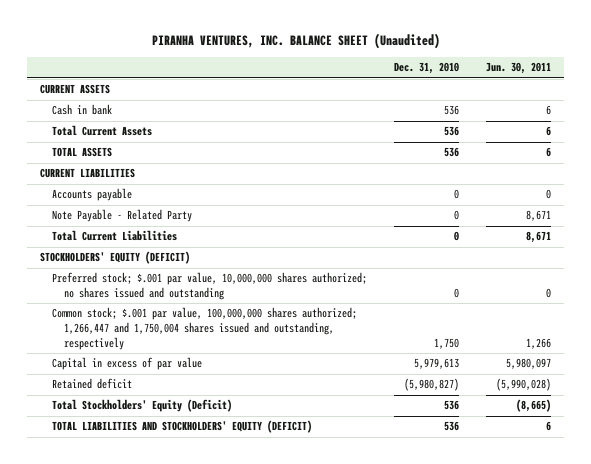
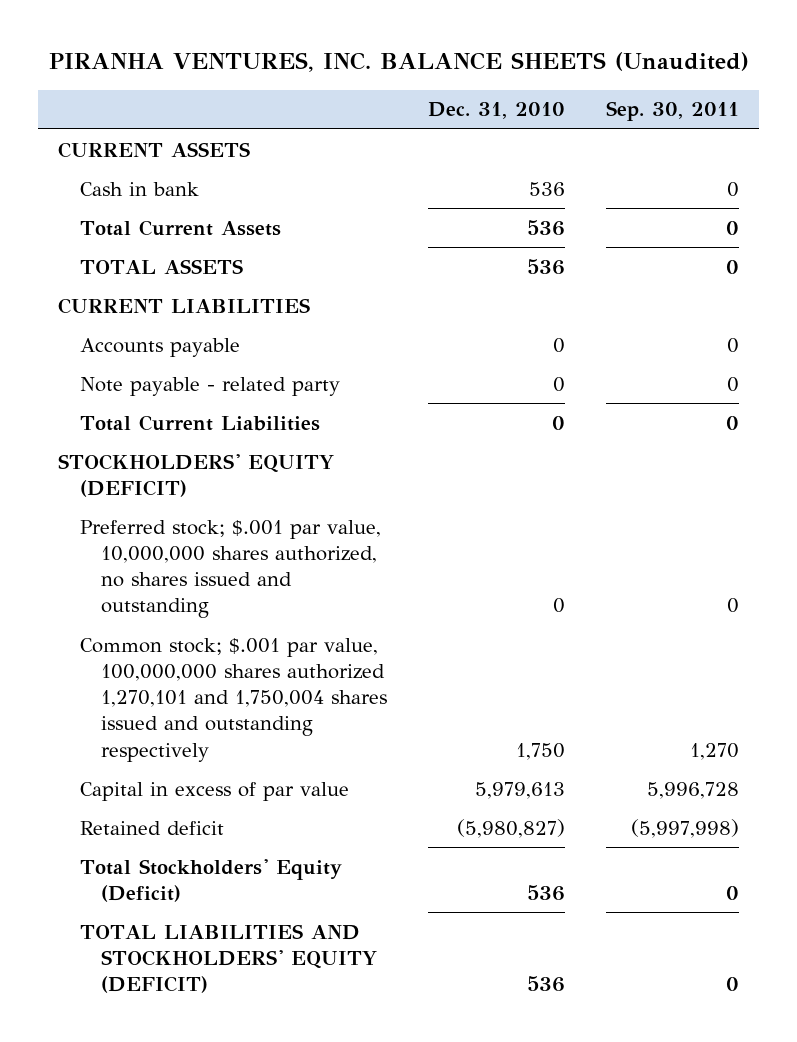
[151,33,440,50] PIRANHA VENTURES, INC. BALANCE SHEET (Unaudited) -> [48,52,749,73] PIRANHA VENTURES, INC. BALANCE SHEETS (Unaudited)
[485,62,551,75] Jun. 30, 2011 -> none
none -> [605,101,739,122] Sep. 30, 2011
[52,209,193,223] Note Payable - Related Party -> [79,376,340,396] Note payable - related party
[52,272,368,300] Preferred stock; $.001 par value, 10,000,000 shares authorized; no shares issued and outstanding -> [79,519,381,619] Preferred stock; $.001 par value, 10,000,000 shares authorized, no shares issued and outstanding
[52,307,358,350] Common stock; $.001 par value, 100,000,000 shares authorized; 1,266,447 and 1,750,004 shares issued and outstanding, respectively -> [79,637,387,762] Common stock; $.001 par value, 100,000,000 shares authorized 1,270,101 and 1,750,004 shares issued and outstanding respectively

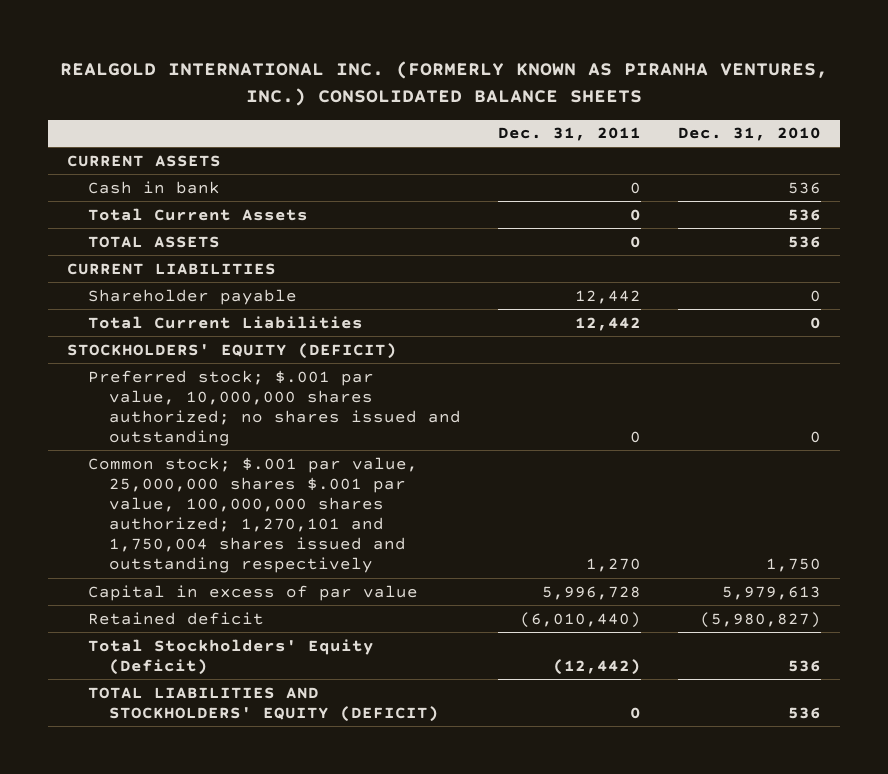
[48,52,749,73] PIRANHA VENTURES, INC. BALANCE SHEETS (Unaudited) -> [60,61,829,107] REALGOLD INTERNATIONAL INC. (FORMERLY KNOWN AS PIRANHA VENTURES, INC.) CONSOLIDATED BALANCE SHEETS
[605,101,739,122] Sep. 30, 2011 -> none
none -> [498,127,642,142] Dec. 31, 2011
[79,337,240,357] Accounts payable -> none
[79,376,340,396] Note payable - related party -> [87,288,297,305] Shareholder payable
[79,519,381,619] Preferred stock; $.001 par value, 10,000,000 shares authorized, no shares issued and outstanding -> [87,369,462,447] Preferred stock; $.001 par value, 10,000,000 shares authorized; no shares issued and outstanding
[79,637,387,762] Common stock; $.001 par value, 100,000,000 shares authorized 1,270,101 and 1,750,004 shares issued and outstanding respectively -> [87,456,418,574] Common stock; $.001 par value, 25,000,000 shares $.001 par value, 100,000,000 shares authorized; 1,270,101 and 1,750,004 shares issued and outstanding respectively

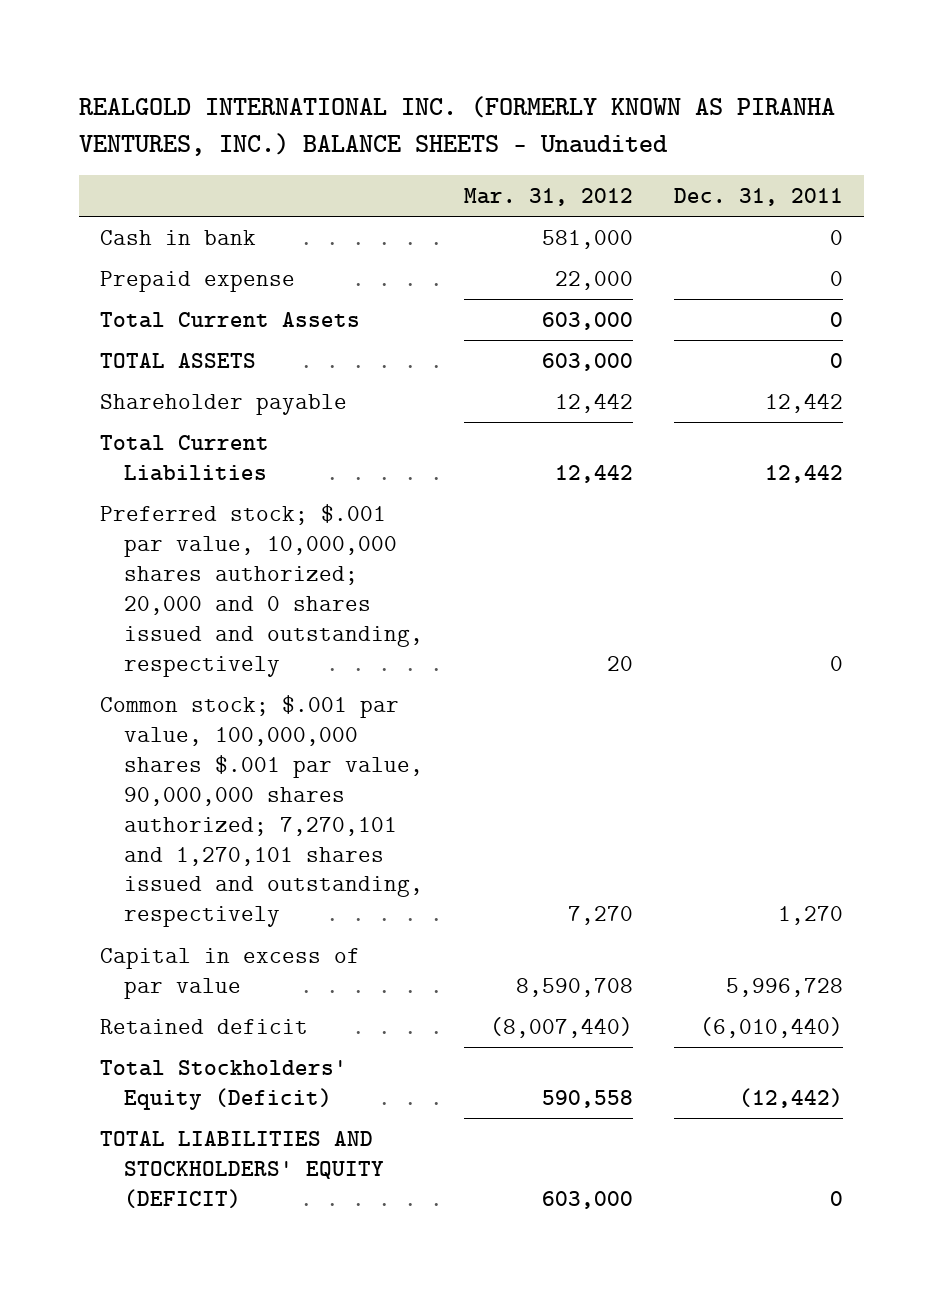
[60,61,829,107] REALGOLD INTERNATIONAL INC. (FORMERLY KNOWN AS PIRANHA VENTURES, INC.) CONSOLIDATED BALANCE SHEETS -> [78,96,835,156] REALGOLD INTERNATIONAL INC. (FORMERLY KNOWN AS PIRANHA VENTURES, INC.) BALANCE SHEETS - Unaudited
[678,127,822,142] Dec. 31, 2010 -> none
none -> [464,187,634,206] Mar. 31, 2012
[66,154,221,167] CURRENT ASSETS -> none
none -> [99,270,295,292] Prepaid expense
[66,262,276,275] CURRENT LIABILITIES -> none
[66,342,397,359] STOCKHOLDERS' EQUITY (DEFICIT) -> none
[87,369,462,447] Preferred stock; $.001 par value, 10,000,000 shares authorized; no shares issued and outstanding -> [99,503,423,677] Preferred stock; $.001 par value, 10,000,000 shares authorized; 20,000 and 0 shares issued and outstanding, respectively
[87,456,418,574] Common stock; $.001 par value, 25,000,000 shares $.001 par value, 100,000,000 shares authorized; 1,270,101 and 1,750,004 shares issued and outstanding respectively -> [99,694,423,928] Common stock; $.001 par value, 100,000,000 shares $.001 par value, 90,000,000 shares authorized; 7,270,101 and 1,270,101 shares issued and outstanding, respectively

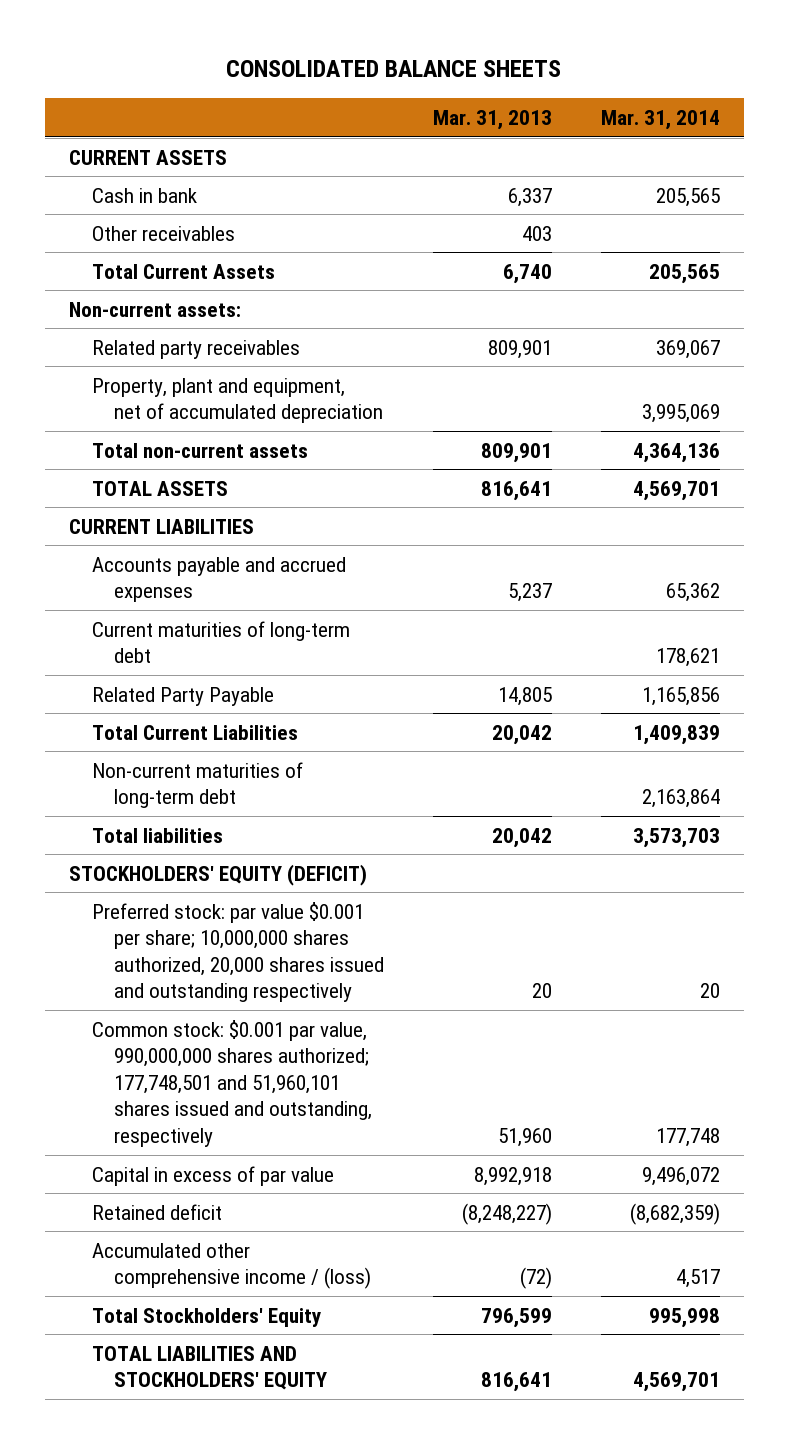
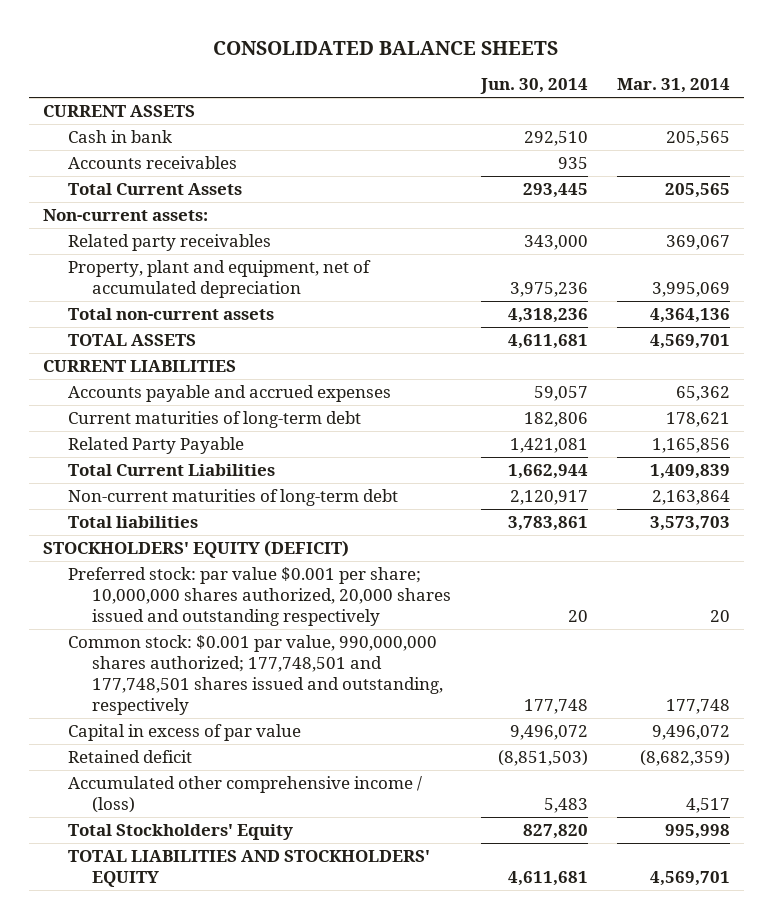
[432,110,552,131] Mar. 31, 2013 -> none
none -> [479,78,588,95] Jun. 30, 2014
[91,225,235,241] Other receivables -> none
none -> [67,156,237,170] Accounts receivables
[91,1019,373,1148] Common stock: $0.001 par value, 990,000,000 shares authorized; 177,748,501 and 51,960,101 shares issued and outstanding, respectively -> [67,635,444,715] Common stock: $0.001 par value, 990,000,000 shares authorized; 177,748,501 and 177,748,501 shares issued and outstanding, respectively

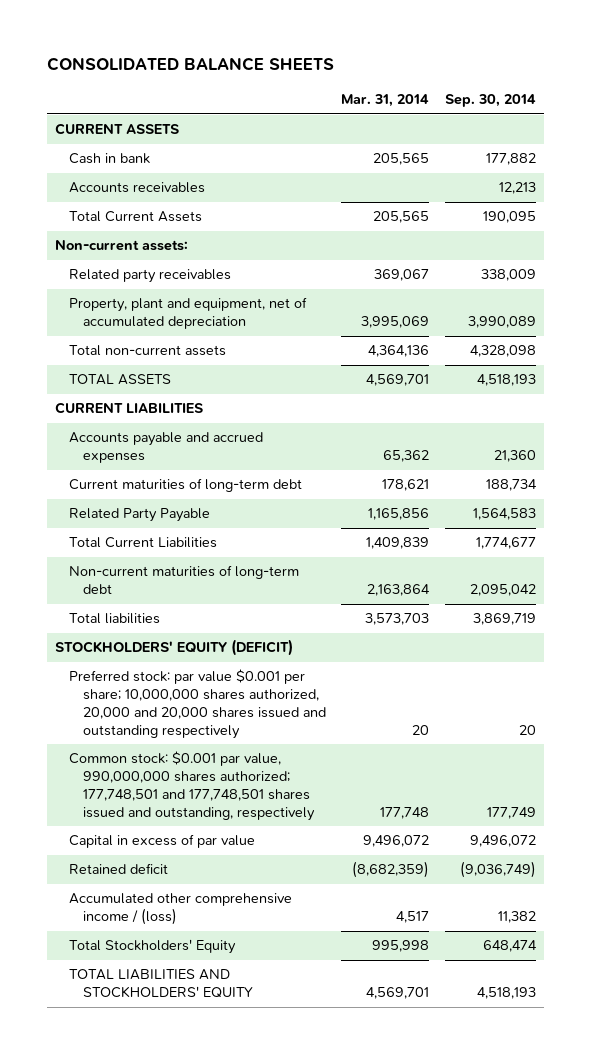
[479,78,588,95] Jun. 30, 2014 -> none
none -> [445,94,537,108] Sep. 30, 2014
[67,567,452,626] Preferred stock: par value $0.001 per share; 10,000,000 shares authorized, 20,000 shares issued and outstanding respectively -> [68,669,326,740] Preferred stock: par value $0.001 per share; 10,000,000 shares authorized, 20,000 and 20,000 shares issued and outstanding respectively

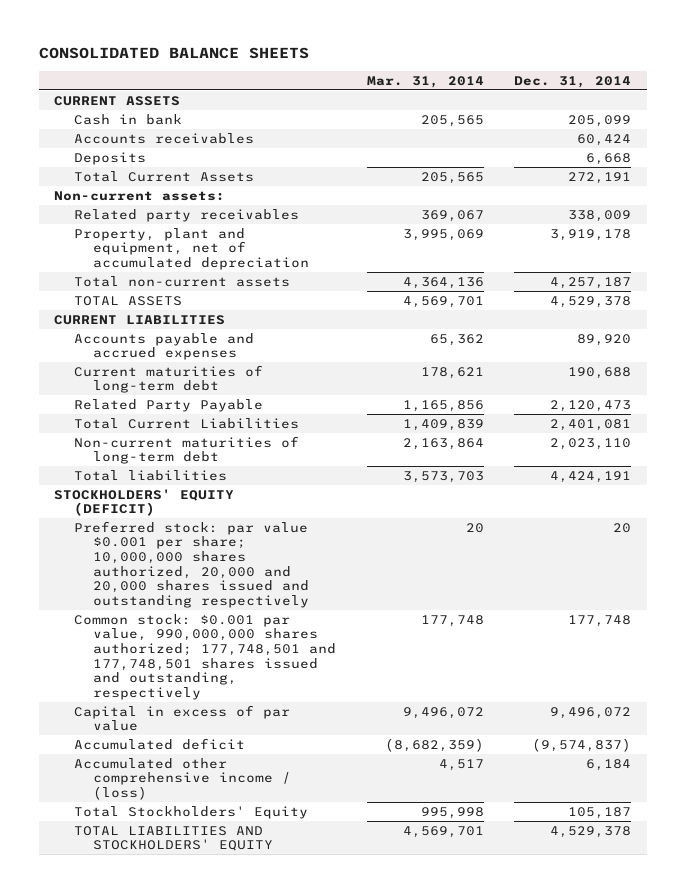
[445,94,537,108] Sep. 30, 2014 -> none
none -> [514,75,632,88] Dec. 31, 2014
none -> [73,151,146,165] Deposits
[68,863,168,875] Retained deficit -> [73,737,245,750] Accumulated deficit

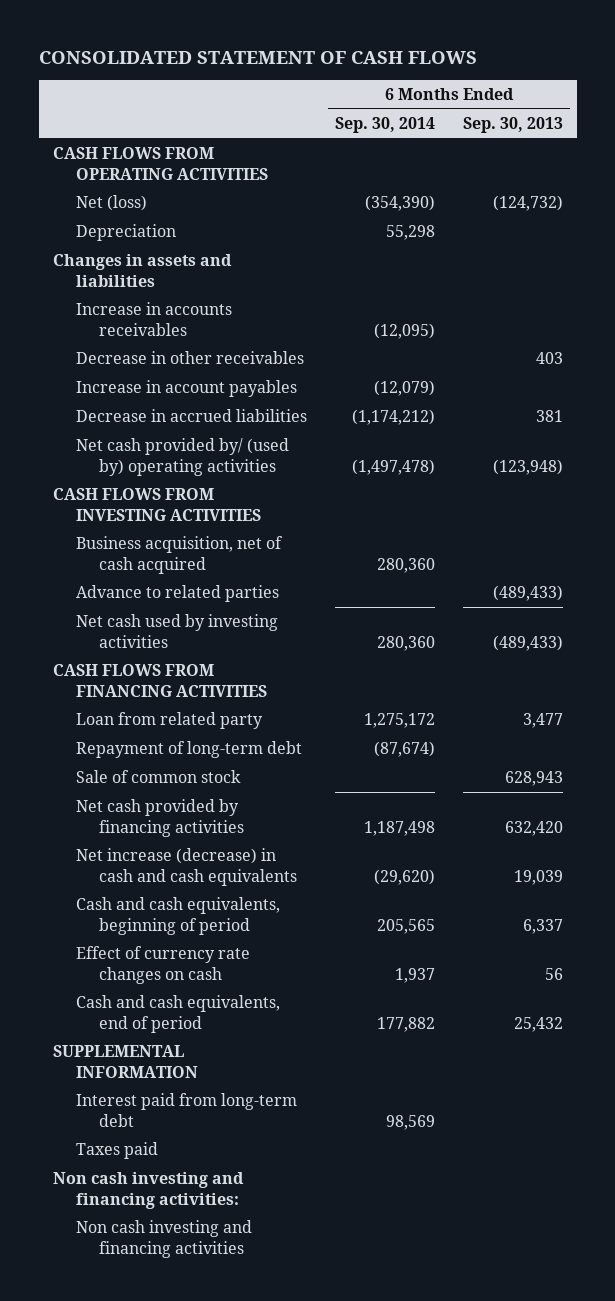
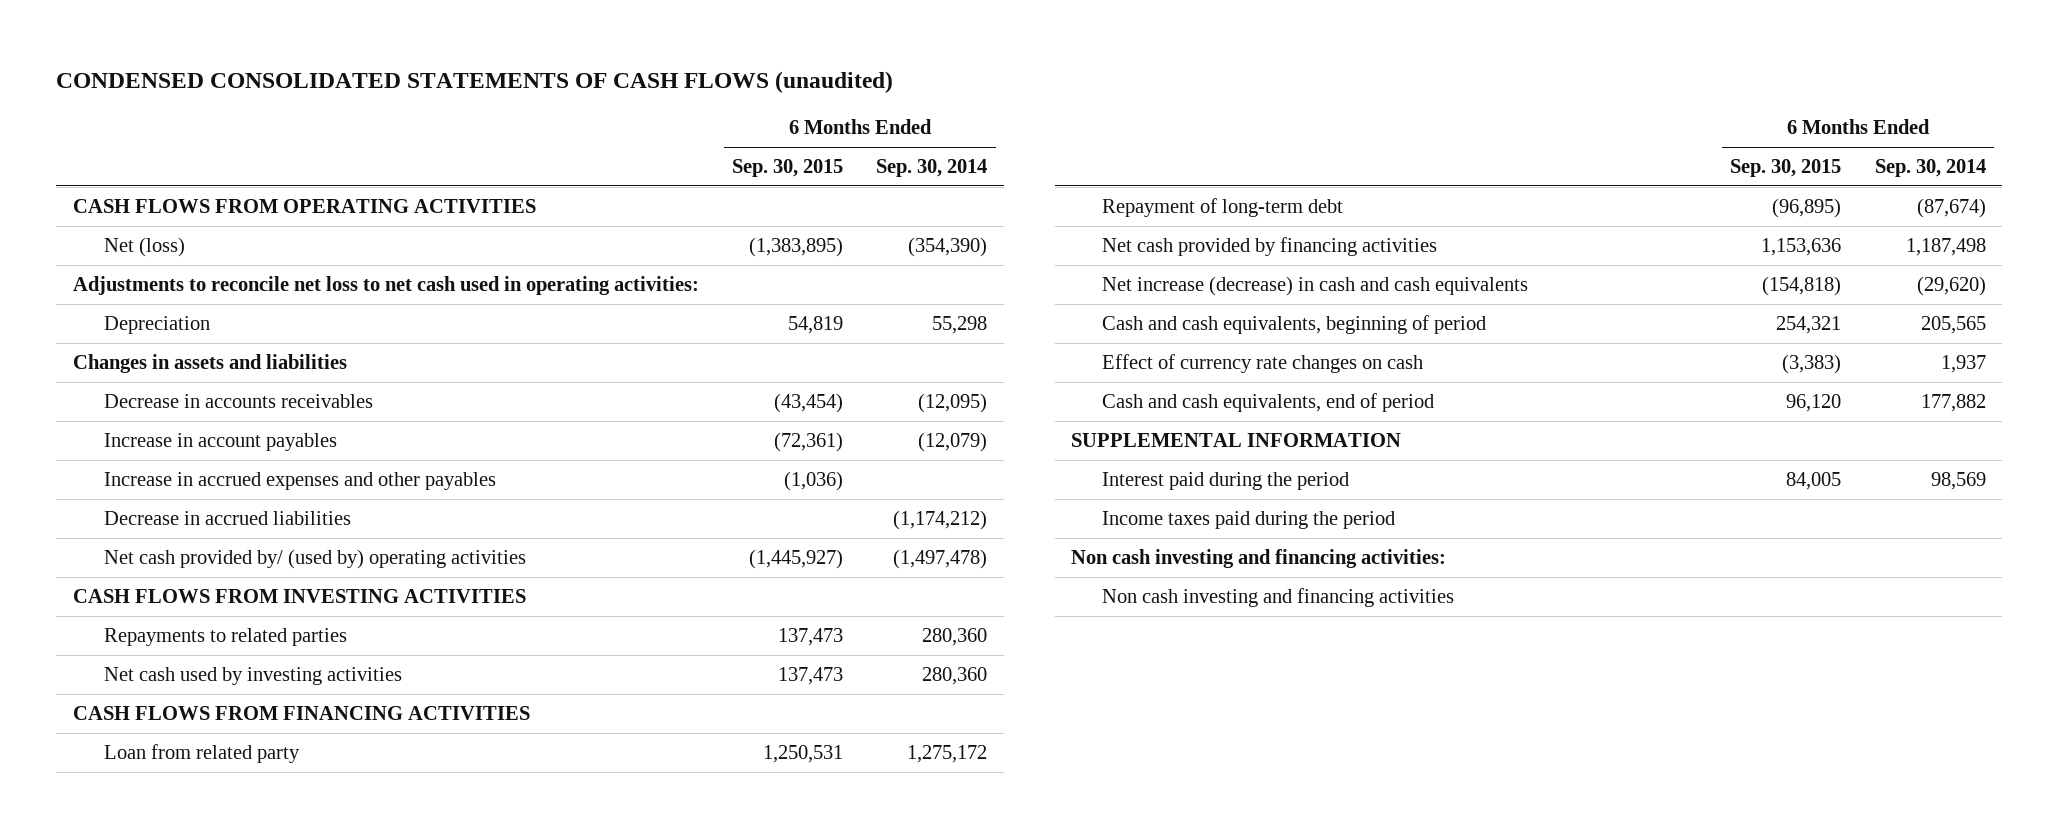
[38,50,477,64] CONSOLIDATED STATEMENT OF CASH FLOWS -> [56,70,894,93] CONDENSED CONSOLIDATED STATEMENTS OF CASH FLOWS (unaudited)
[462,117,563,134] Sep. 30, 2013 -> none
none -> [732,159,844,178] Sep. 30, 2015
none -> [72,276,699,296] Adjustments to reconcile net loss to net cash used in operating activities:
[75,351,304,365] Decrease in other receivables -> none
[75,302,232,336] Increase in accounts receivables -> [103,394,373,409] Decrease in accounts receivables
none -> [103,472,496,491] Increase in accrued expenses and other payables
[75,585,279,603] Advance to related parties -> none
[75,536,283,574] Business acquisition, net of cash acquired -> [103,628,347,647] Repayments to related parties
[75,770,241,784] Sale of common stock -> none
[75,1093,297,1127] Interest paid from long-term debt -> [1102,472,1350,491] Interest paid during the period
[75,1142,158,1160] Taxes paid -> [1102,511,1396,530] Income taxes paid during the period

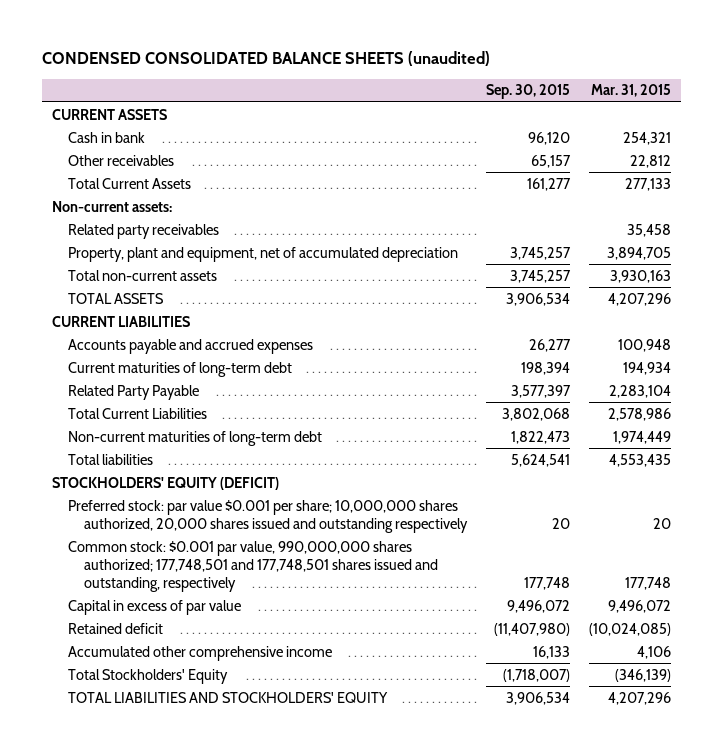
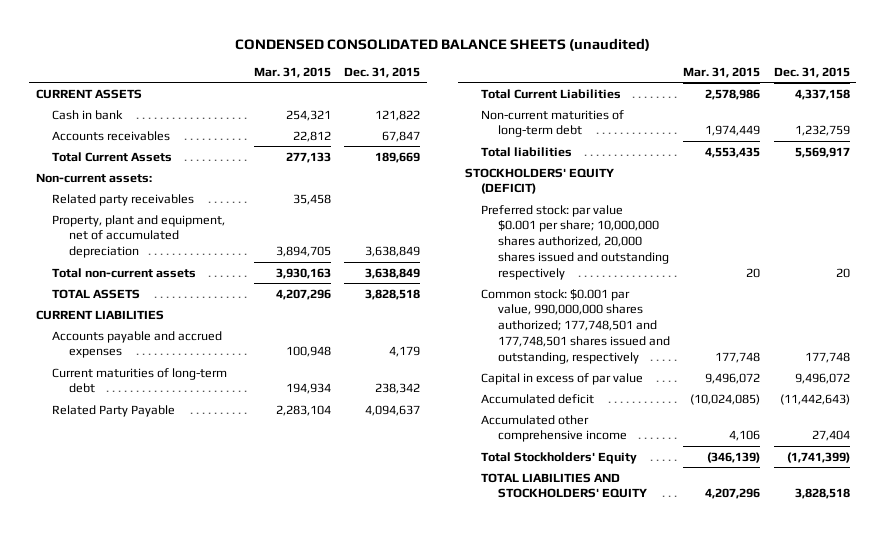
[486,84,571,100] Sep. 30, 2015 -> none
none -> [344,66,421,78] Dec. 31, 2015
[67,154,174,166] Other receivables -> [52,130,171,141] Accounts receivables
[67,622,163,634] Retained deficit -> [481,393,595,404] Accumulated deficit

